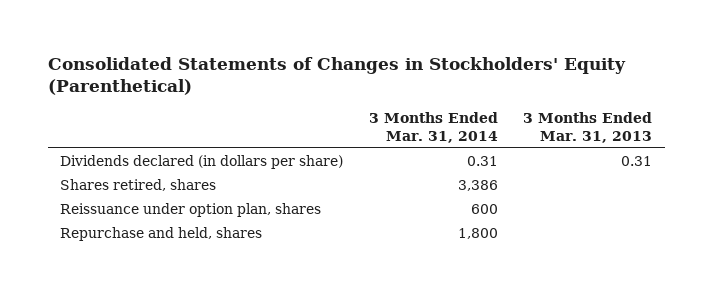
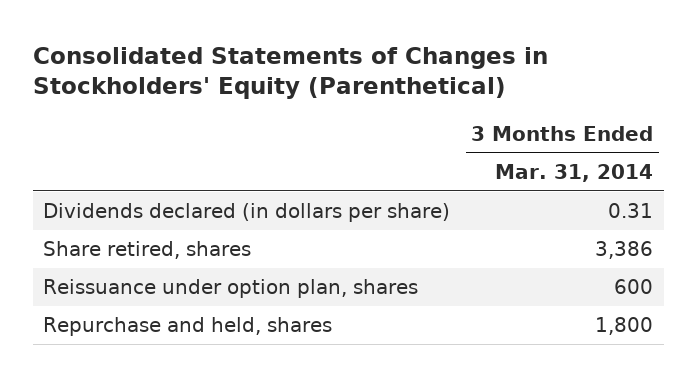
[523,112,653,143] 3 Months Ended Mar. 31, 2013 -> none
[60,179,217,192] Shares retired, shares -> [43,241,252,260] Share retired, shares

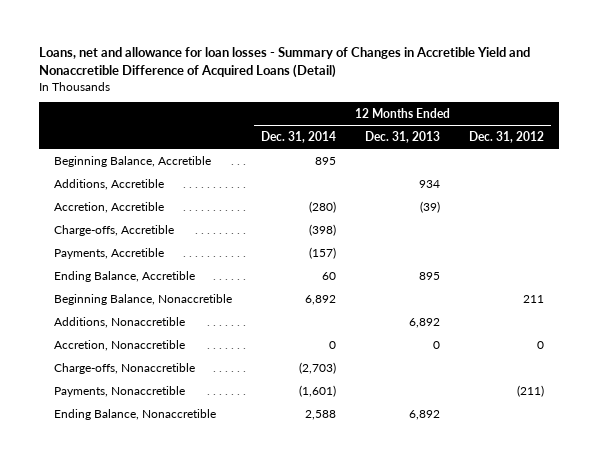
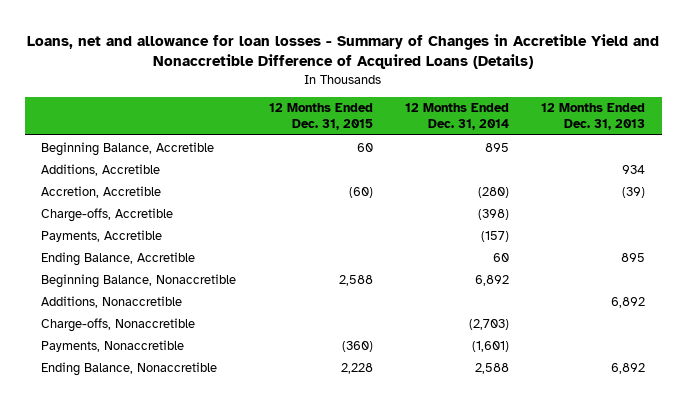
[39,47,531,79] Loans, net and allowance for loan losses - Summary of Changes in Accretible Yield and Nonaccretible Difference of Acquired Loans (Detail) -> [27,33,660,70] Loans, net and allowance for loan losses - Summary of Changes in Accretible Yield and Nonaccretible Difference of Acquired Loans (Details)
[469,130,545,143] Dec. 31, 2012 -> none
none -> [268,103,373,131] 12 Months Ended Dec. 31, 2015
[53,339,185,351] Accretion, Nonaccretible -> none

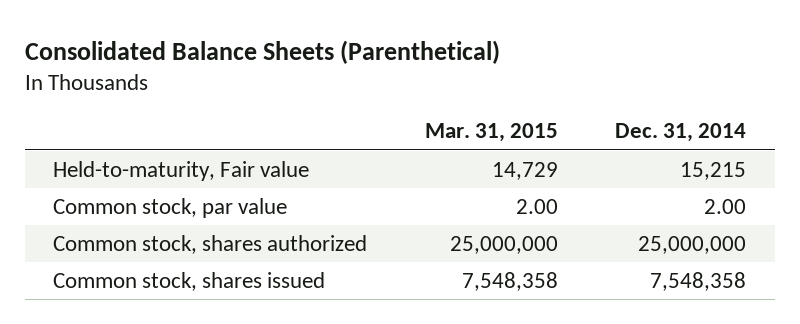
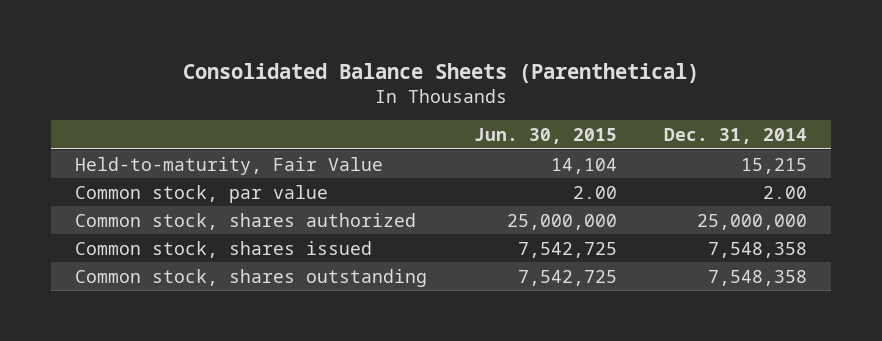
[424,123,558,143] Mar. 31, 2015 -> none
none -> [473,128,617,145] Jun. 30, 2015
[53,161,310,182] Held-to-maturity, Fair value -> [74,156,383,175] Held-to-maturity, Fair Value
none -> [74,268,427,287] Common stock, shares outstanding

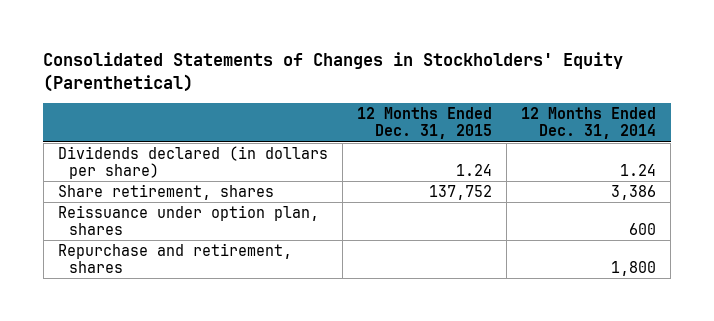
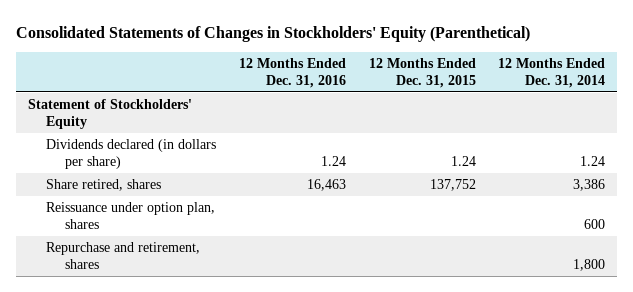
none -> [239,58,347,88] 12 Months Ended Dec. 31, 2016
none -> [27,99,192,129] Statement of Stockholders' Equity
[57,184,274,201] Share retirement, shares -> [46,179,162,192] Share retired, shares

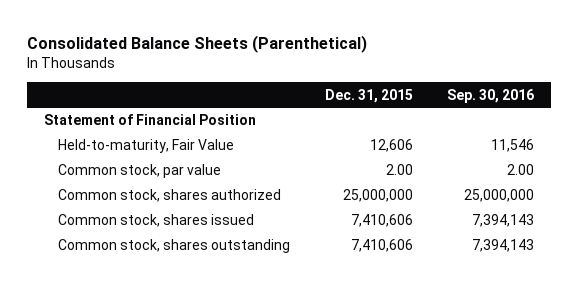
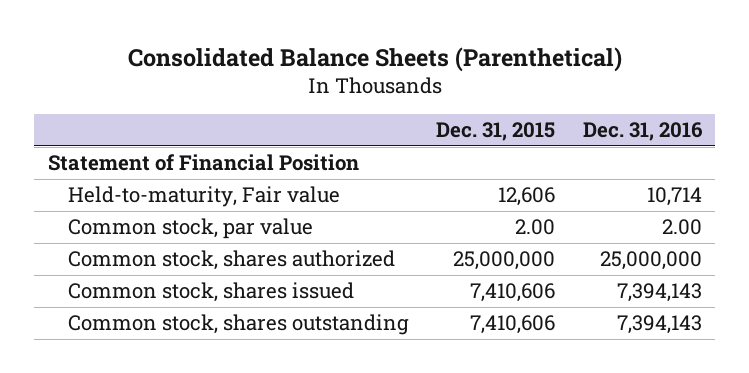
[446,88,534,103] Sep. 30, 2016 -> none
none -> [582,122,703,142] Dec. 31, 2016
[58,139,235,154] Held-to-maturity, Fair Value -> [68,186,341,208] Held-to-maturity, Fair value

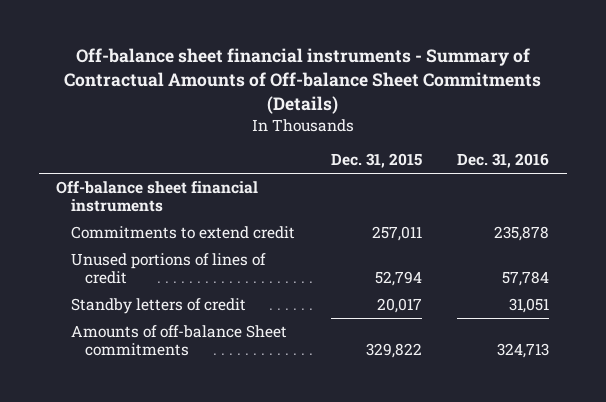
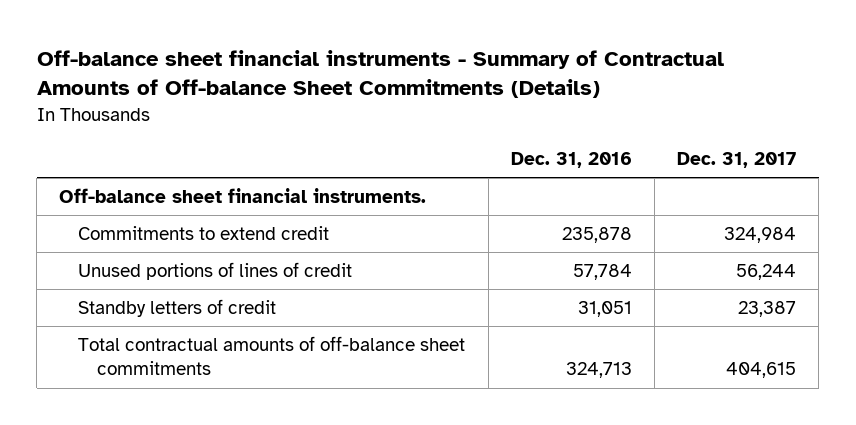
[330,153,422,169] Dec. 31, 2015 -> none
none -> [677,151,797,168] Dec. 31, 2017
[56,181,259,213] Off-balance sheet financial instruments -> [59,188,427,204] Off-balance sheet financial instruments.
[70,325,287,357] Amounts of off-balance Sheet commitments -> [78,336,466,376] Total contractual amounts of off-balance sheet commitments

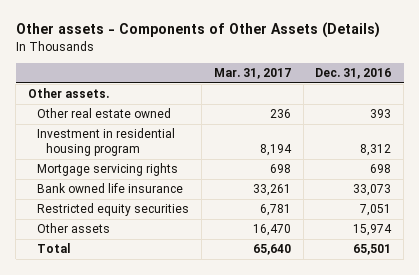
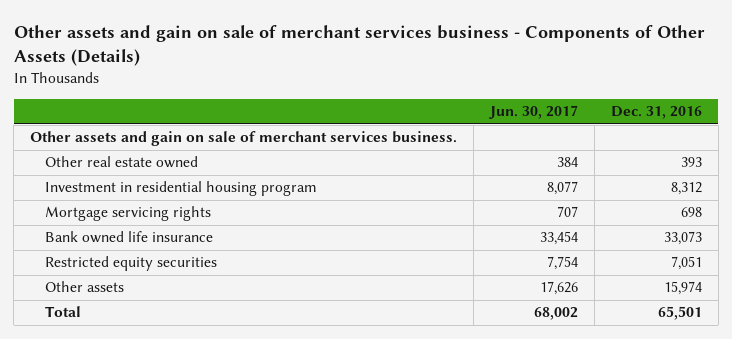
[15,22,380,39] Other assets - Components of Other Assets (Details) -> [13,24,705,67] Other assets and gain on sale of merchant services business - Components of Other Assets (Details)
[213,68,291,80] Mar. 31, 2017 -> none
none -> [488,105,578,120] Jun. 30, 2017
[27,88,109,99] Other assets. -> [30,131,458,147] Other assets and gain on sale of merchant services business.

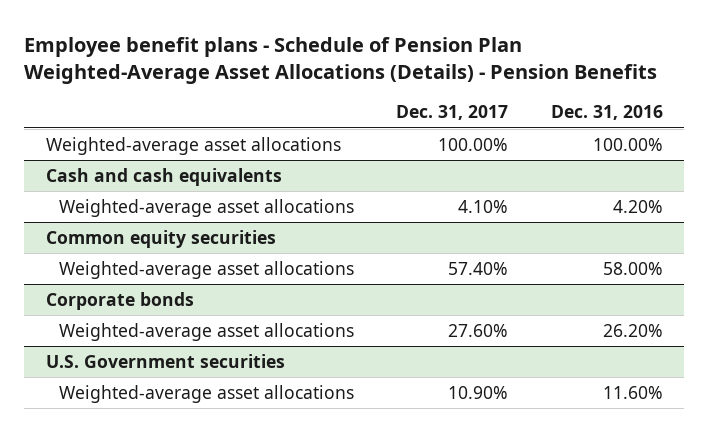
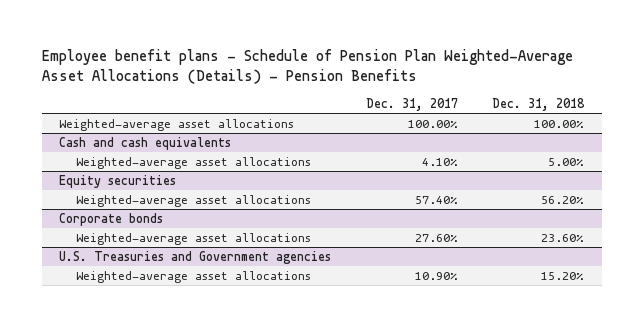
[550,105,663,121] Dec. 31, 2016 -> none
none -> [492,97,586,111] Dec. 31, 2018
[45,229,276,248] Common equity securities -> [59,175,177,189] Equity securities
[45,353,285,368] U.S. Government securities -> [59,251,332,265] U.S. Treasuries and Government agencies

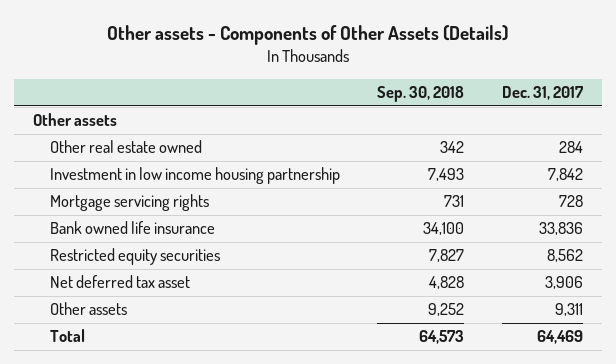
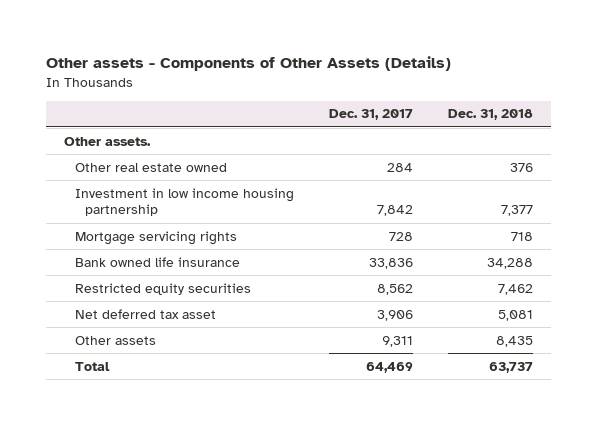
[377,86,465,103] Sep. 30, 2018 -> none
none -> [448,109,534,121] Dec. 31, 2018
[32,113,117,127] Other assets -> [63,136,151,146] Other assets.

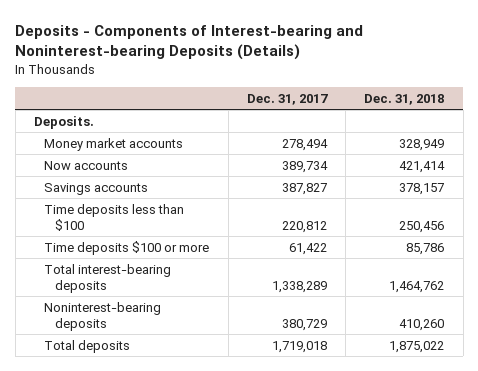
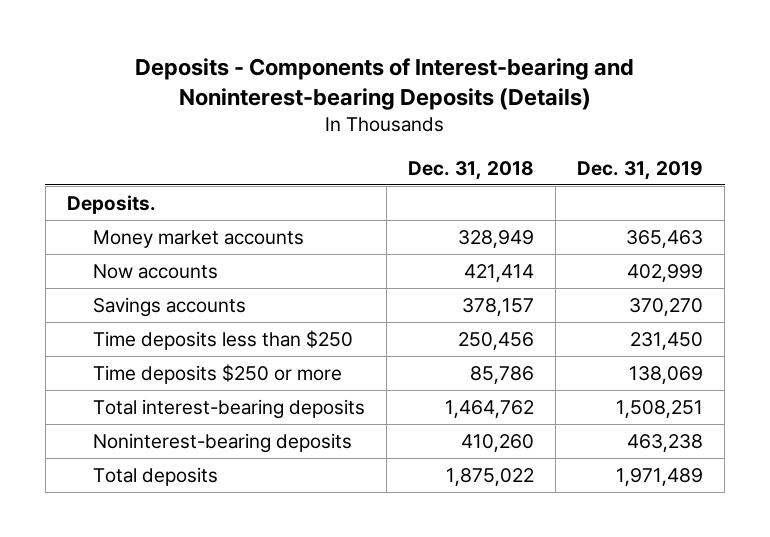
[246,93,328,105] Dec. 31, 2017 -> none
none -> [577,160,704,180] Dec. 31, 2019
[44,203,185,231] Time deposits less than $100 -> [93,330,354,351] Time deposits less than $250
[44,240,210,255] Time deposits $100 or more -> [93,364,343,385] Time deposits $250 or more

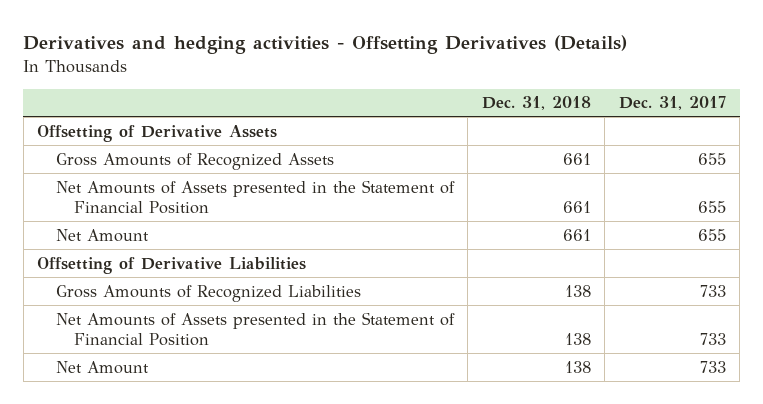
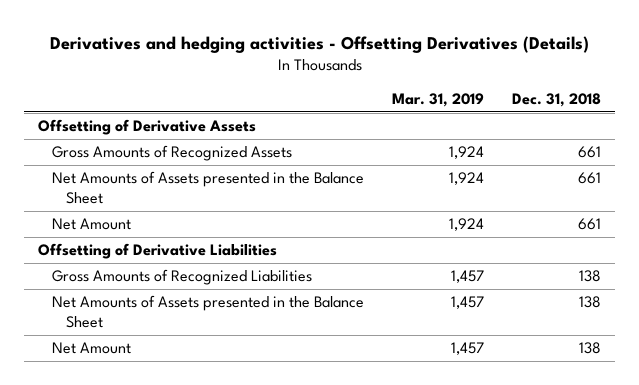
[618,96,726,111] Dec. 31, 2017 -> none
none -> [392,92,485,107] Mar. 31, 2019
[55,179,455,214] Net Amounts of Assets presented in the Statement of Financial Position -> [51,171,364,205] Net Amounts of Assets presented in the Balance Sheet
[55,311,455,346] Net Amounts of Assets presented in the Statement of Financial Position -> [51,295,364,329] Net Amounts of Assets presented in the Balance Sheet

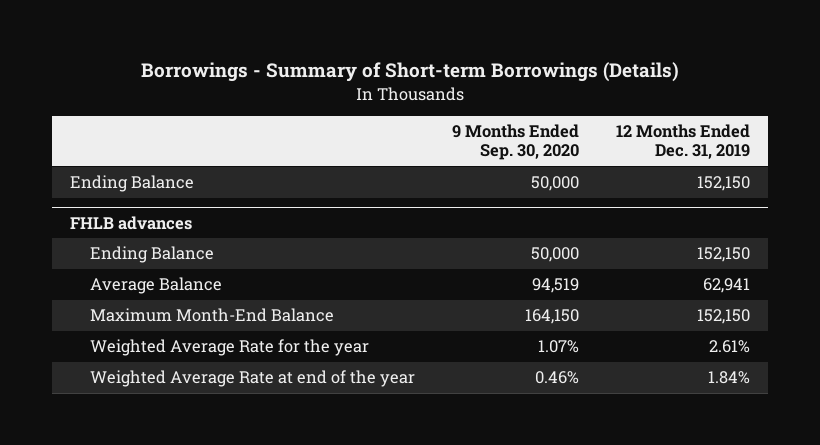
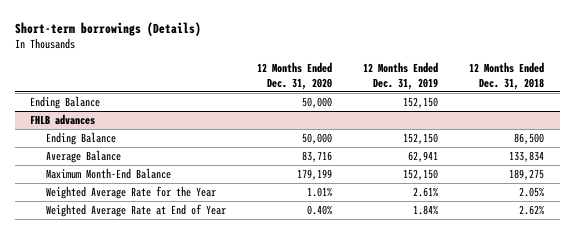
[140,62,679,83] Borrowings - Summary of Short-term Borrowings (Details) -> [14,21,201,36] Short-term borrowings (Details)
[452,124,580,161] 9 Months Ended Sep. 30, 2020 -> none
none -> [256,62,332,91] 12 Months Ended Dec. 31, 2020
none -> [469,62,545,91] 12 Months Ended Dec. 31, 2018
[90,339,370,357] Weighted Average Rate for the year -> [45,185,216,199] Weighted Average Rate for the Year
[90,370,416,388] Weighted Average Rate at end of the year -> [45,203,226,217] Weighted Average Rate at End of Year

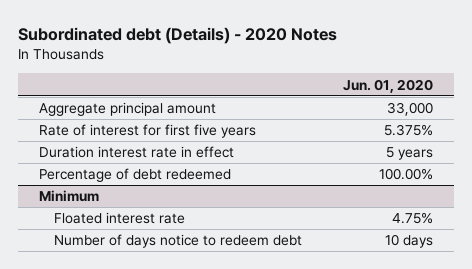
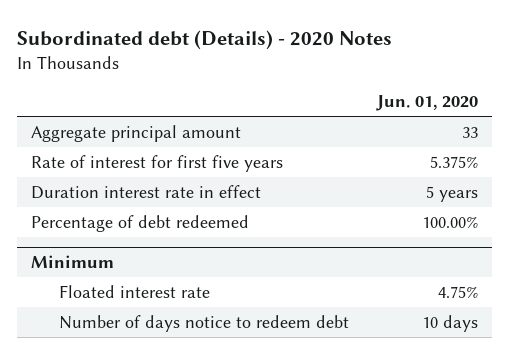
[387,102,434,117] 33,000 -> [462,126,479,138] 33

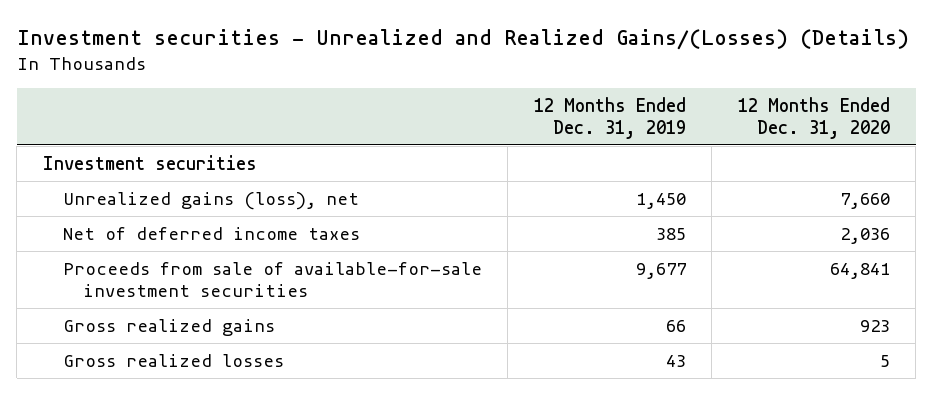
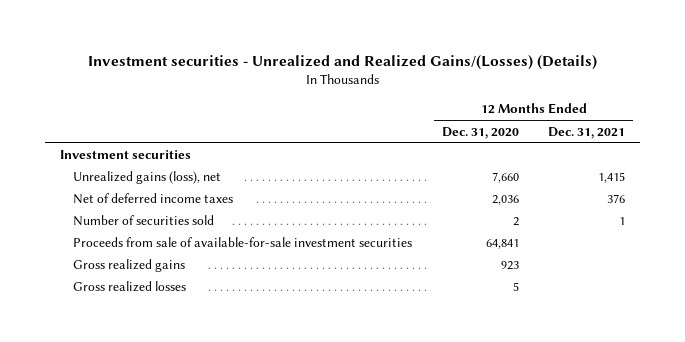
[533,96,686,139] 12 Months Ended Dec. 31, 2019 -> none
none -> [548,126,626,139] Dec. 31, 2021
none -> [72,214,214,226] Number of securities sold

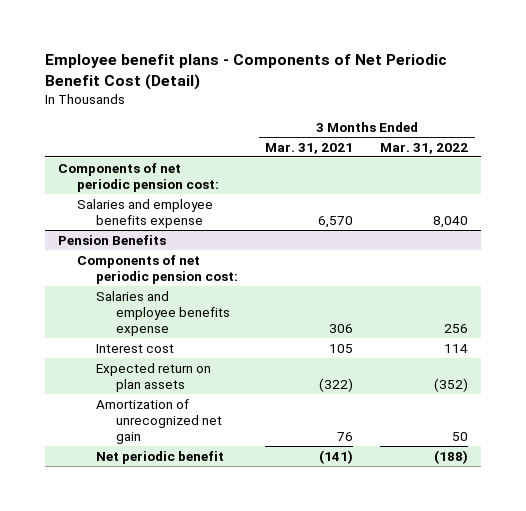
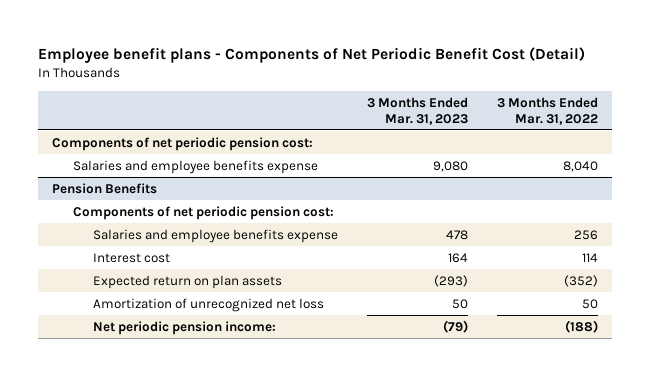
[265,142,354,154] Mar. 31, 2021 -> none
none -> [367,96,469,125] 3 Months Ended Mar. 31, 2023
[96,398,222,445] Amortization of unrecognized net gain -> [93,297,325,312] Amortization of unrecognized net loss
[96,450,225,464] Net periodic benefit -> [93,320,277,335] Net periodic pension income:

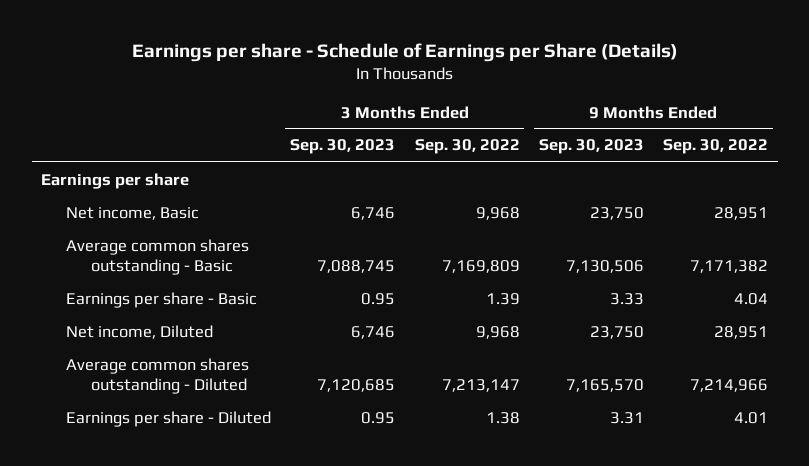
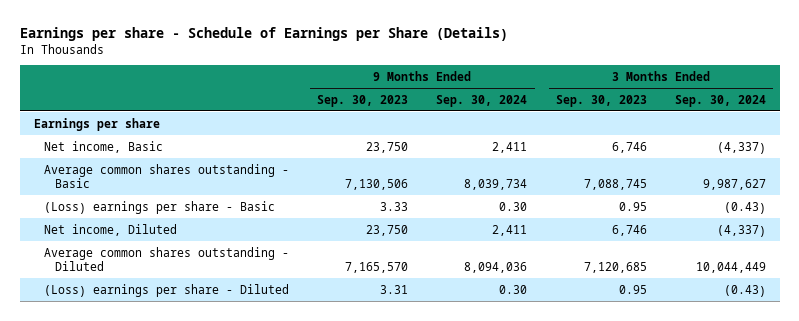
[414,139,520,155] Sep. 30, 2022 -> none
[662,139,768,155] Sep. 30, 2022 -> none
none -> [436,94,528,107] Sep. 30, 2024
none -> [674,94,766,107] Sep. 30, 2024
[66,291,258,308] Earnings per share - Basic -> [44,200,276,214] (Loss) earnings per share - Basic
[66,410,272,427] Earnings per share - Diluted -> [44,283,290,297] (Loss) earnings per share - Diluted

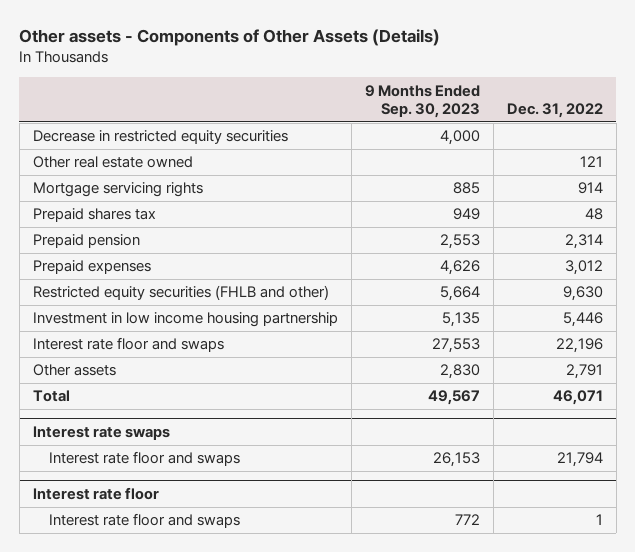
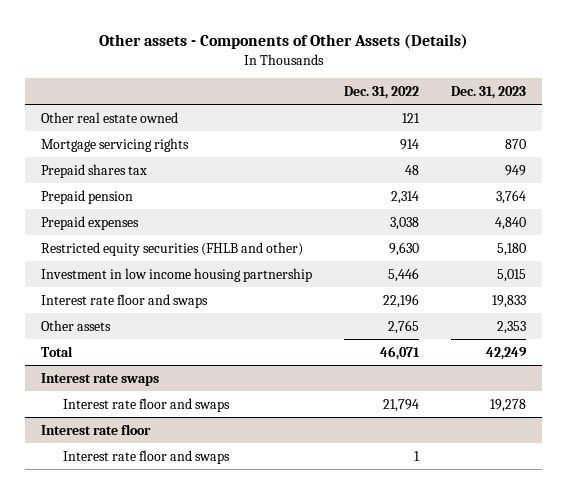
[364,84,480,119] 9 Months Ended Sep. 30, 2023 -> none
none -> [451,85,527,99] Dec. 31, 2023
[32,130,288,145] Decrease in restricted equity securities -> none
[564,260,603,276] 3,012 -> [390,216,420,230] 3,038
[565,364,603,380] 2,791 -> [388,319,420,334] 2,765

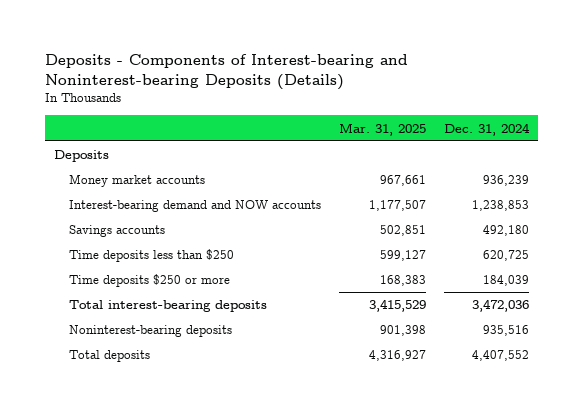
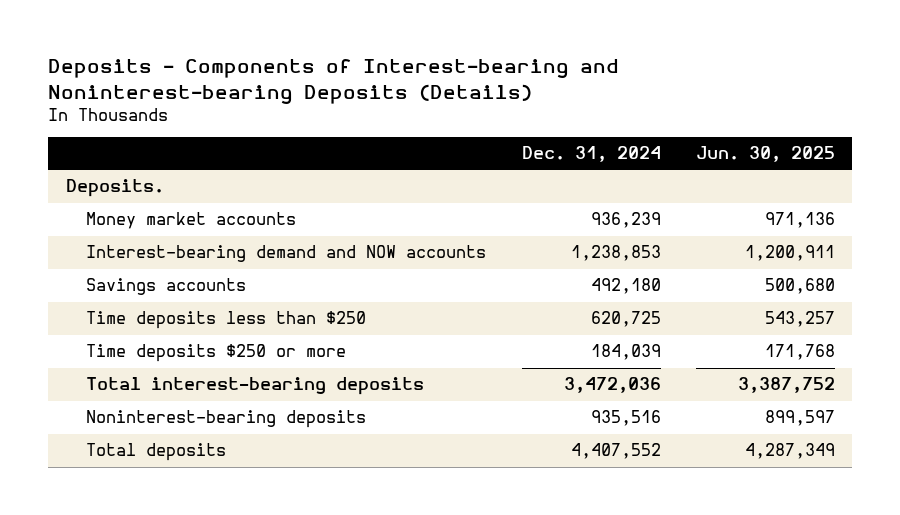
[339,122,427,136] Mar. 31, 2025 -> none
none -> [695,146,835,163] Jun. 30, 2025
[53,150,109,163] Deposits -> [65,179,164,198] Deposits.

